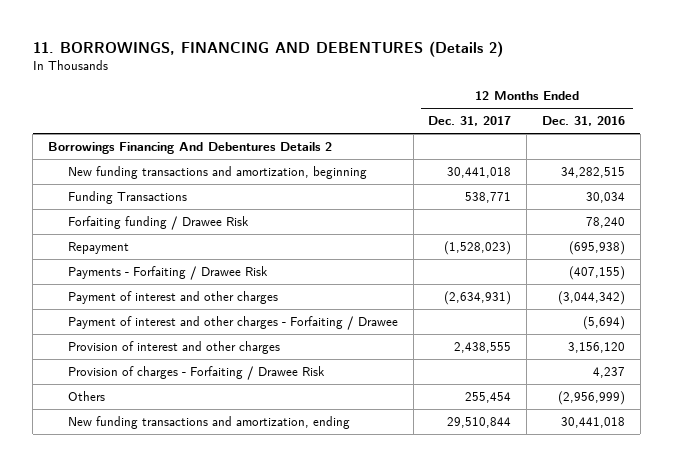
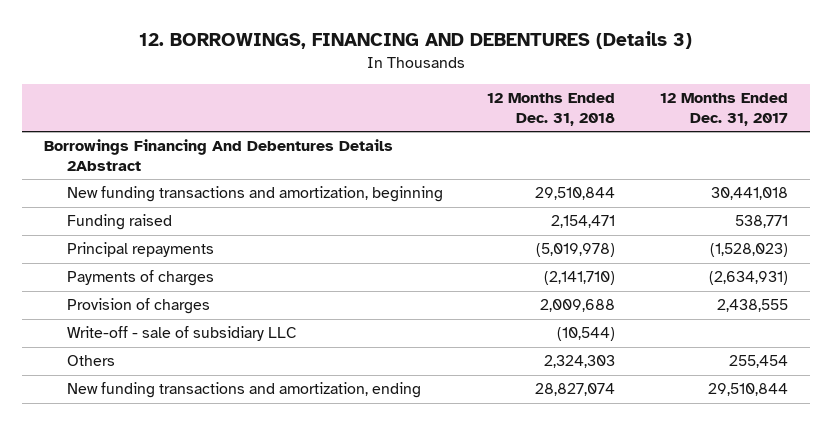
[32,40,503,57] 11. BORROWINGS, FINANCING AND DEBENTURES (Details 2) -> [139,31,693,50] 12. BORROWINGS, FINANCING AND DEBENTURES (Details 3)
[541,116,625,127] Dec. 31, 2016 -> none
none -> [487,93,616,126] 12 Months Ended Dec. 31, 2018
[48,142,333,155] Borrowings Financing And Debentures Details 2 -> [44,139,394,171] Borrowings Financing And Debentures Details 2Abstract
[67,216,249,231] Forfaiting funding / Drawee Risk -> none
[67,266,268,281] Payments - Forfaiting / Drawee Risk -> none
[67,316,398,331] Payment of interest and other charges - Forfaiting / Drawee -> none
[67,366,325,381] Provision of charges - Forfaiting / Drawee Risk -> none
[67,191,187,205] Funding Transactions -> [66,214,172,231] Funding raised
[67,242,129,255] Repayment -> [66,242,214,258] Principal repayments
[67,291,278,305] Payment of interest and other charges -> [66,270,214,287] Payments of charges
[67,341,280,355] Provision of interest and other charges -> [66,298,210,315] Provision of charges
none -> [66,326,297,342] Write-off - sale of subsidiary LLC

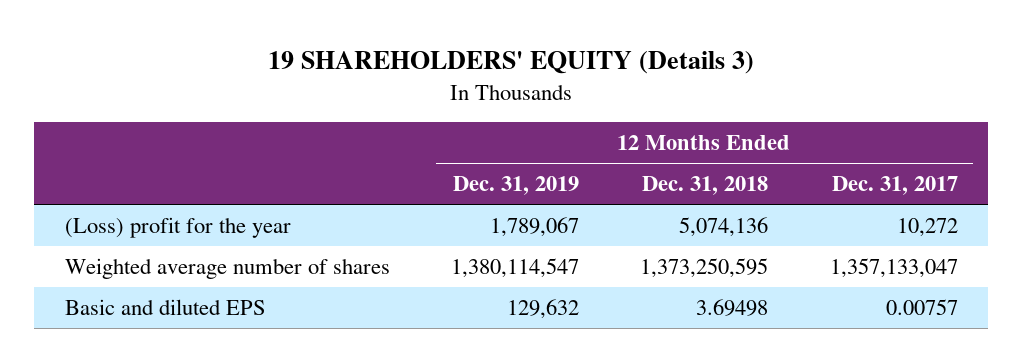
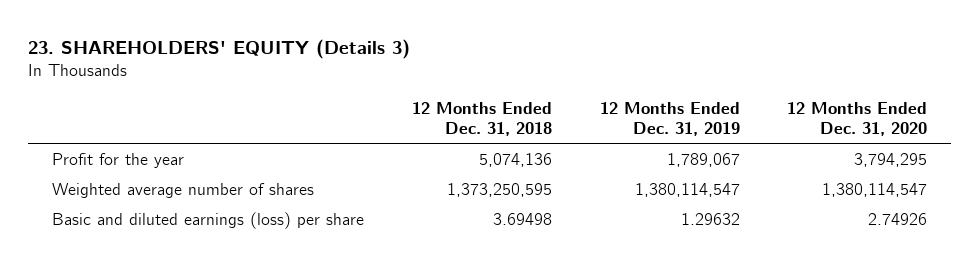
[268,51,755,75] 19 SHAREHOLDERS' EQUITY (Details 3) -> [28,39,411,60] 23. SHAREHOLDERS' EQUITY (Details 3)
[831,176,958,196] Dec. 31, 2017 -> none
none -> [787,101,928,136] 12 Months Ended Dec. 31, 2020
[65,216,292,238] (Loss) profit for the year -> [52,152,185,168] Profit for the year
[65,298,267,315] Basic and diluted EPS -> [52,211,365,229] Basic and diluted earnings (loss) per share
[507,298,580,319] 129,632 -> [680,212,740,225] 1.29632

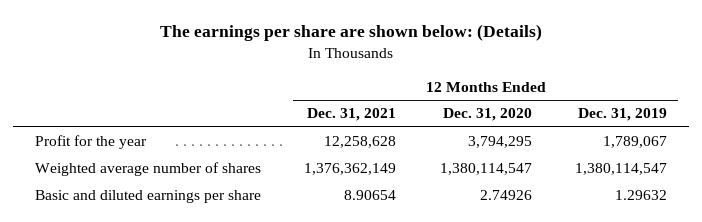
[28,39,411,60] 23. SHAREHOLDERS' EQUITY (Details 3) -> [160,23,543,41] The earnings per share are shown below: (Details)
[411,101,552,136] 12 Months Ended Dec. 31, 2018 -> none
none -> [307,108,397,122] Dec. 31, 2021
[52,211,365,229] Basic and diluted earnings (loss) per share -> [34,190,261,204] Basic and diluted earnings per share

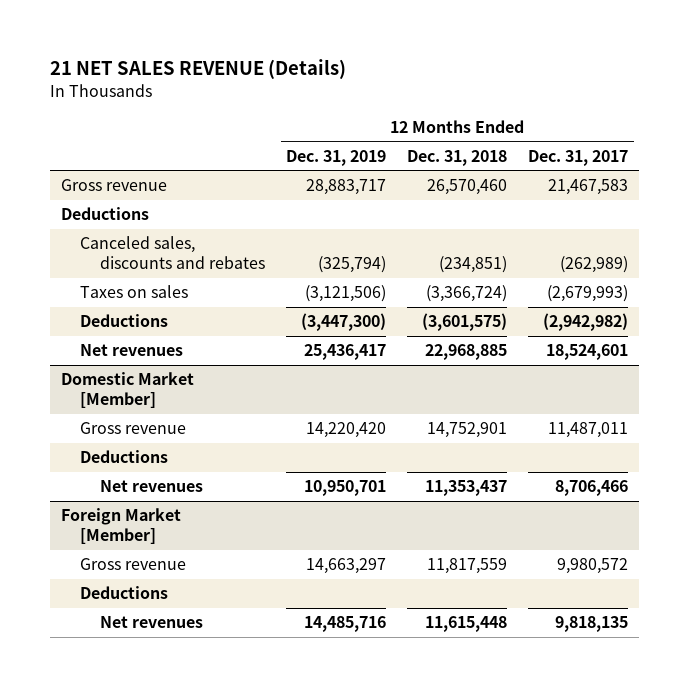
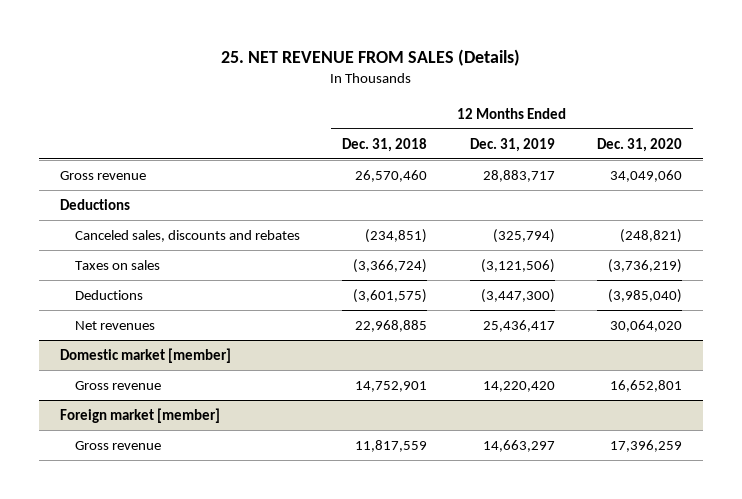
[50,59,347,80] 21 NET SALES REVENUE (Details) -> [221,48,521,66] 25. NET REVENUE FROM SALES (Details)
[528,149,629,166] Dec. 31, 2017 -> none
none -> [597,137,683,152] Dec. 31, 2020
[61,372,195,409] Domestic Market [Member] -> [60,348,232,364] Domestic market [member]
[80,450,169,464] Deductions -> none
[99,480,203,493] Net revenues -> none
[61,508,182,545] Foreign Market [Member] -> [60,408,221,424] Foreign market [member]
[80,586,169,600] Deductions -> none
[99,616,203,629] Net revenues -> none

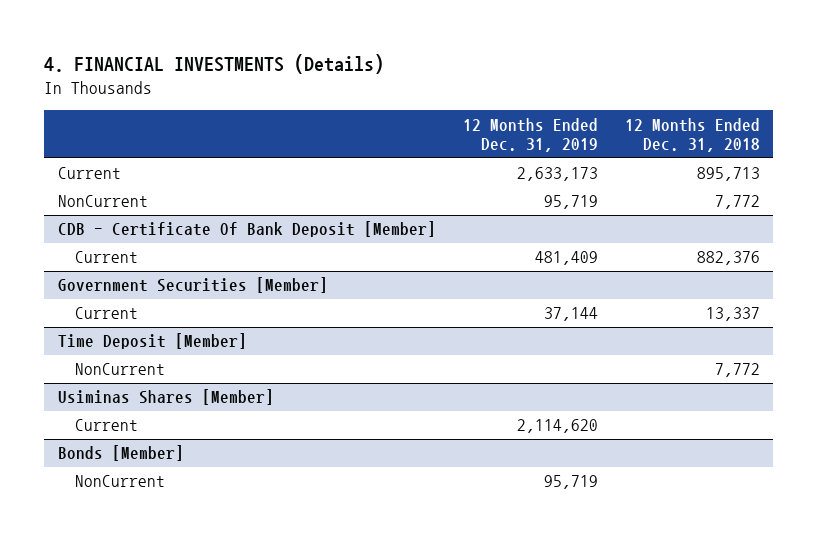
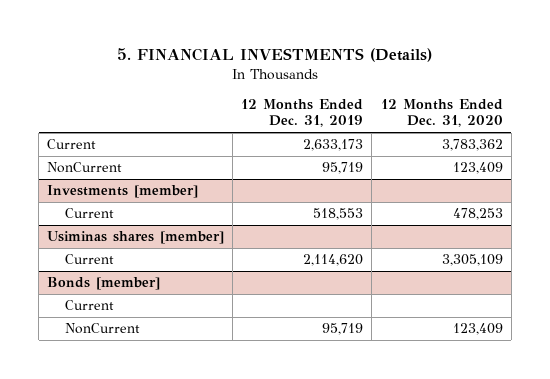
[43,54,384,75] 4. FINANCIAL INVESTMENTS (Details) -> [116,48,432,63] 5. FINANCIAL INVESTMENTS (Details)
[624,117,760,153] 12 Months Ended Dec. 31, 2018 -> none
none -> [380,99,503,128] 12 Months Ended Dec. 31, 2020
[57,221,436,238] CDB - Certificate Of Bank Deposit [Member] -> none
[57,277,328,294] Government Securities [Member] -> none
[74,307,138,320] Current -> none
[57,333,247,350] Time Deposit [Member] -> none
[74,363,165,376] NonCurrent -> none
none -> [47,185,199,199] Investments [member]
[534,251,598,266] 481,409 -> [313,208,364,221] 518,553
[57,389,274,406] Usiminas Shares [Member] -> [47,231,225,245] Usiminas shares [member]
[57,445,184,462] Bonds [Member] -> [47,277,161,291] Bonds [member]
none -> [64,300,114,311] Current

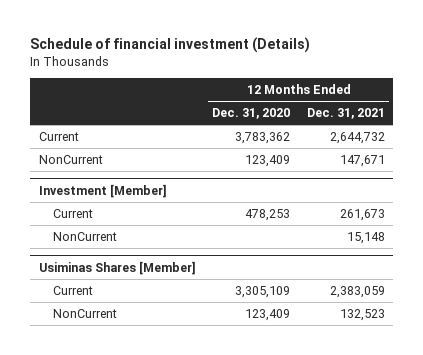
[116,48,432,63] 5. FINANCIAL INVESTMENTS (Details) -> [30,37,311,54] Schedule of financial investment (Details)
[241,99,364,128] 12 Months Ended Dec. 31, 2019 -> none
none -> [306,108,385,120] Dec. 31, 2021
[47,185,199,199] Investments [member] -> [38,183,167,198] Investment [Member]
none -> [52,231,117,241] NonCurrent
[47,231,225,245] Usiminas shares [member] -> [38,260,196,275] Usiminas Shares [Member]
[47,277,161,291] Bonds [member] -> none
[64,300,114,311] Current -> none

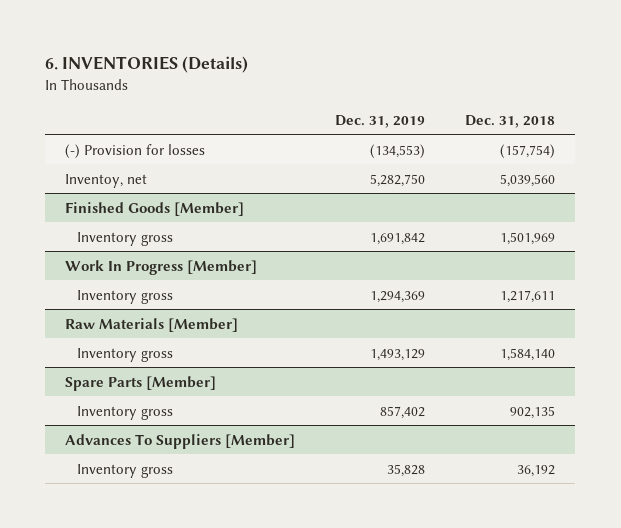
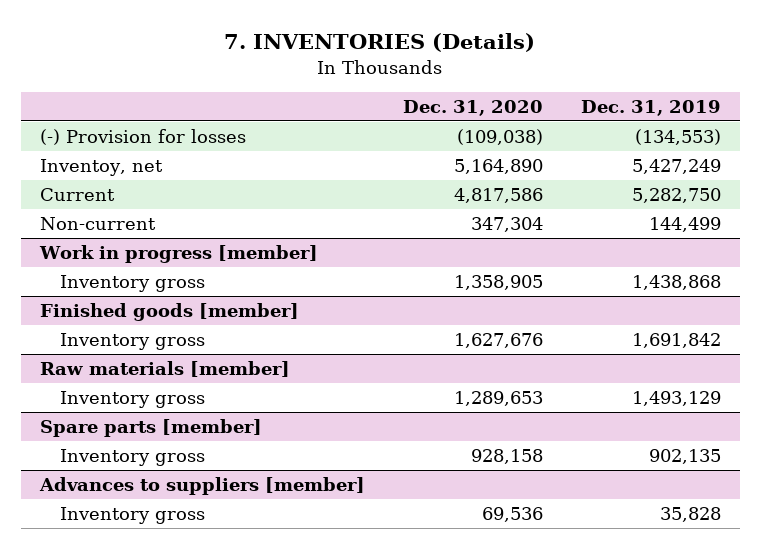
[45,56,249,74] 6. INVENTORIES (Details) -> [224,33,536,53] 7. INVENTORIES (Details)
[465,114,556,128] Dec. 31, 2018 -> none
none -> [402,99,543,116] Dec. 31, 2020
[370,173,426,187] 5,282,750 -> [631,159,721,175] 5,427,249
none -> [39,188,115,202] Current
none -> [39,217,156,231] Non-current
none -> [38,245,318,264] Work in progress [member]
none -> [60,275,206,293] Inventory gross
[65,201,245,216] Finished Goods [Member] -> [39,303,299,322] Finished goods [member]
[65,259,258,275] Work In Progress [Member] -> none
[76,289,173,304] Inventory gross -> none
[65,317,239,332] Raw Materials [Member] -> [39,361,290,378] Raw materials [member]
[65,375,217,391] Spare Parts [Member] -> [39,419,262,438] Spare parts [member]
[380,405,426,419] 857,402 -> [648,449,721,465] 902,135
[65,433,296,449] Advances To Suppliers [Member] -> [38,477,365,496] Advances to suppliers [member]

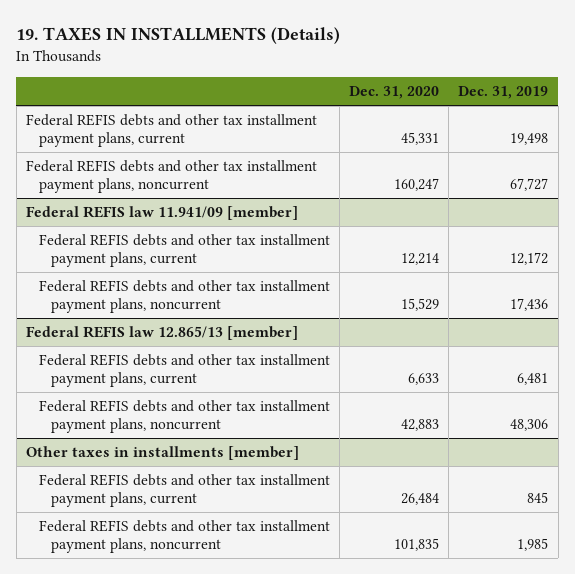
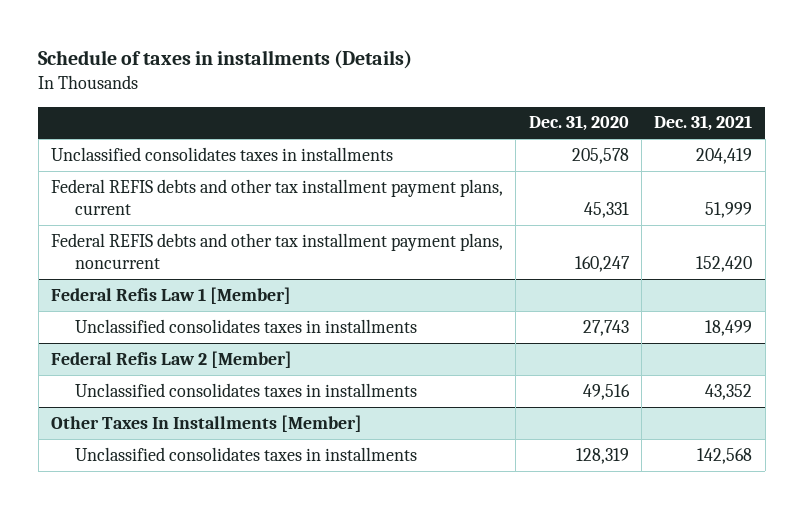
[16,27,341,45] 19. TAXES IN INSTALLMENTS (Details) -> [38,50,413,70] Schedule of taxes in installments (Details)
[458,86,549,100] Dec. 31, 2019 -> none
none -> [654,115,753,132] Dec. 31, 2021
none -> [51,146,394,161] Unclassified consolidates taxes in installments
[38,234,330,268] Federal REFIS debts and other tax installment payment plans, current -> none
[38,280,330,314] Federal REFIS debts and other tax installment payment plans, noncurrent -> none
[38,354,330,388] Federal REFIS debts and other tax installment payment plans, current -> none
[38,400,330,434] Federal REFIS debts and other tax installment payment plans, noncurrent -> none
[38,474,330,508] Federal REFIS debts and other tax installment payment plans, current -> none
[38,520,330,554] Federal REFIS debts and other tax installment payment plans, noncurrent -> none
[26,206,299,221] Federal REFIS law 11.941/09 [member] -> [51,286,292,304] Federal Refis Law 1 [Member]
none -> [75,318,418,333] Unclassified consolidates taxes in installments
[26,326,299,341] Federal REFIS law 12.865/13 [member] -> [51,350,293,368] Federal Refis Law 2 [Member]
none -> [75,382,418,397] Unclassified consolidates taxes in installments
[26,446,300,461] Other taxes in installments [member] -> [51,414,363,432] Other Taxes In Installments [Member]
none -> [75,446,418,461] Unclassified consolidates taxes in installments

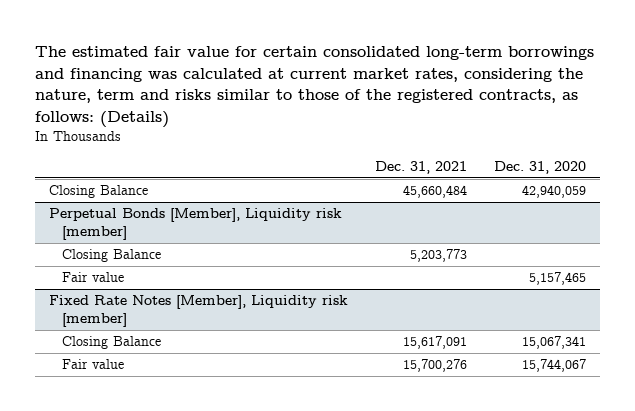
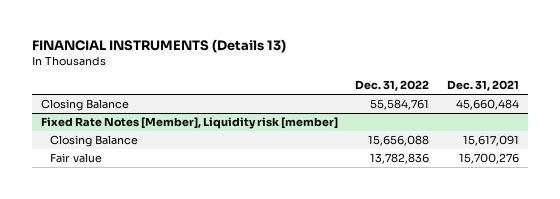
[35,46,595,129] The estimated fair value for certain consolidated long-term borrowings and financing was calculated at current market rates, considering the nature, term and risks similar to those of the registered contracts, as follows: (Details) -> [32,38,287,53] FINANCIAL INSTRUMENTS (Details 13)
[494,161,587,175] Dec. 31, 2020 -> none
none -> [355,80,430,92] Dec. 31, 2022
[48,208,342,241] Perpetual Bonds [Member], Liquidity risk [member] -> none
[61,249,161,263] Closing Balance -> none
[61,272,124,283] Fair value -> none

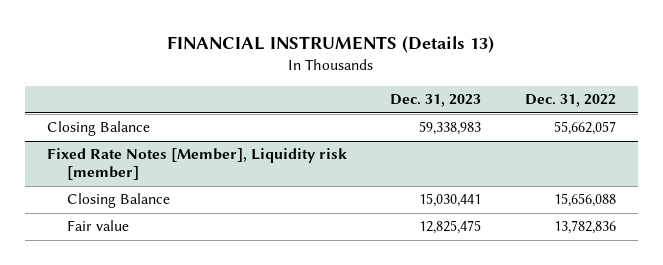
[446,80,519,92] Dec. 31, 2021 -> none
none -> [390,94,482,108] Dec. 31, 2023
[370,99,430,111] 55,584,761 -> [554,121,617,136] 55,662,057

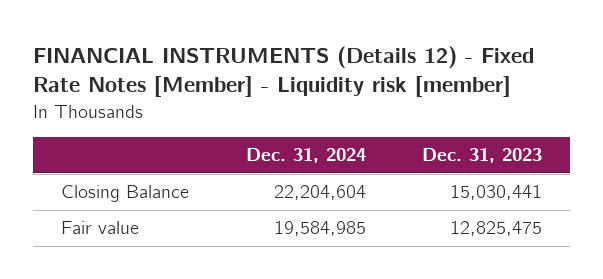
[167,36,495,54] FINANCIAL INSTRUMENTS (Details 13) -> [33,45,535,98] FINANCIAL INSTRUMENTS (Details 12) - Fixed Rate Notes [Member] - Liquidity risk [member]
[525,94,617,108] Dec. 31, 2022 -> none
none -> [245,148,366,164] Dec. 31, 2024
[46,121,150,137] Closing Balance -> none
[46,148,347,181] Fixed Rate Notes [Member], Liquidity risk [member] -> none

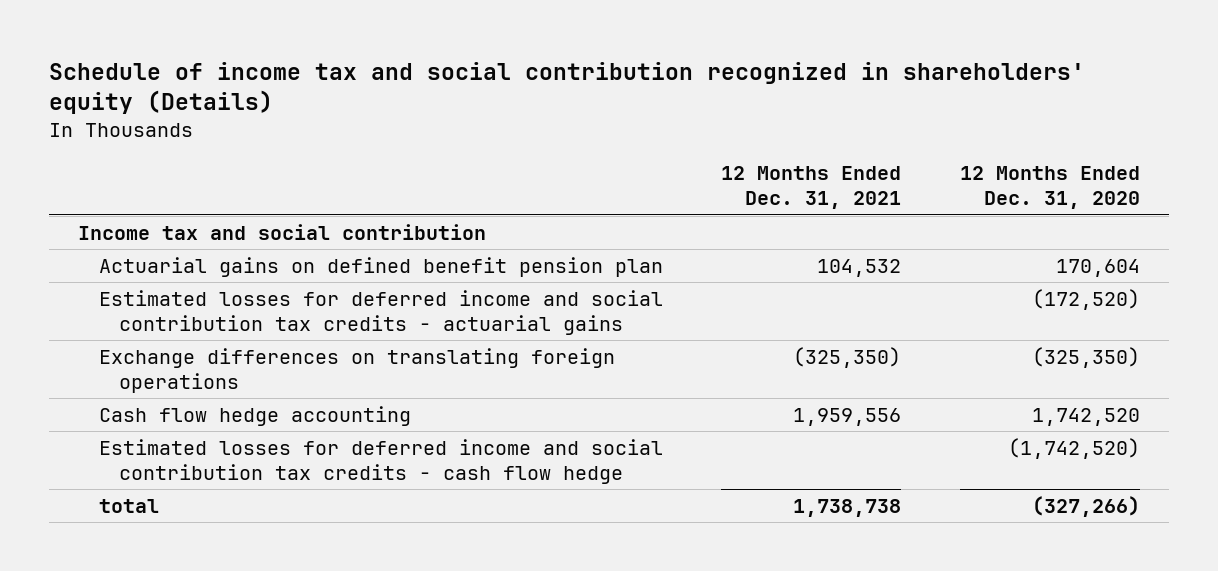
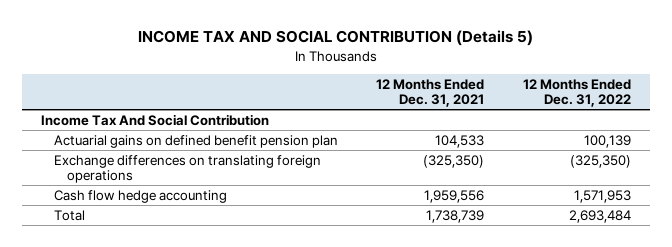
[48,61,1085,115] Schedule of income tax and social contribution recognized in shareholders' equity (Details) -> [137,30,533,47] INCOME TAX AND SOCIAL CONTRIBUTION (Details 5)
[960,166,1141,210] 12 Months Ended Dec. 31, 2020 -> none
none -> [522,78,631,108] 12 Months Ended Dec. 31, 2022
[98,289,663,335] Estimated losses for deferred income and social contribution tax credits - actuarial gains -> none
[78,223,487,240] Income tax and social contribution -> [40,113,269,126] Income Tax And Social Contribution
[817,258,902,277] 104,532 -> [435,134,485,148] 104,533
[98,438,663,484] Estimated losses for deferred income and social contribution tax credits - cash flow hedge -> none
[98,498,159,513] total -> [53,209,85,221] Total
[793,498,902,517] 1,738,738 -> [426,209,485,223] 1,738,739

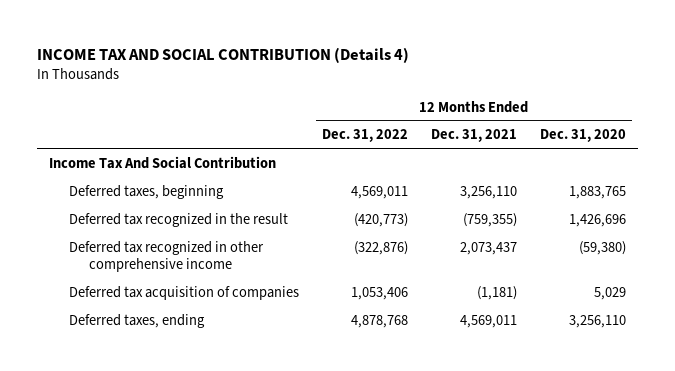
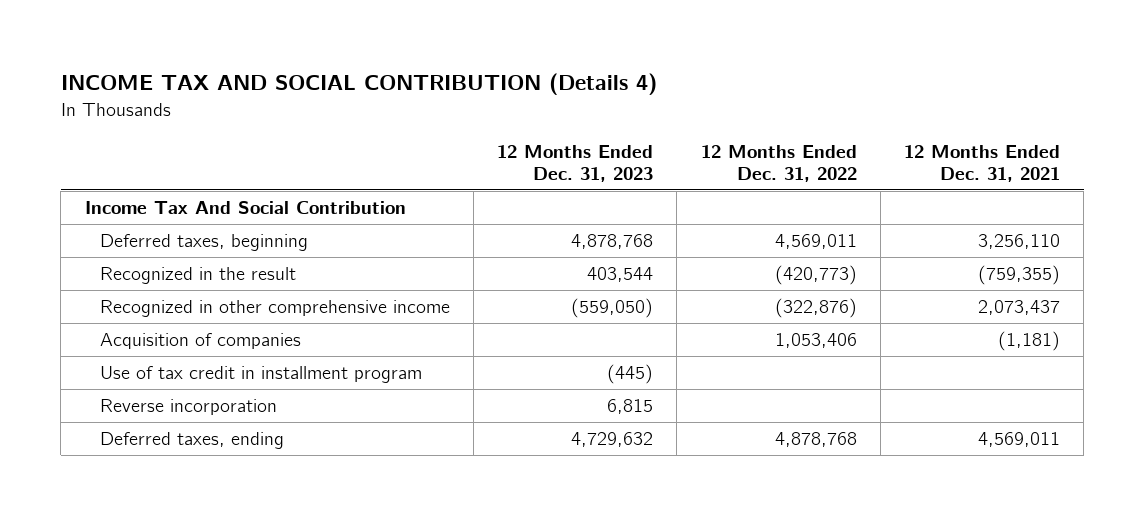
[540,129,627,143] Dec. 31, 2020 -> none
none -> [497,144,654,182] 12 Months Ended Dec. 31, 2023
[68,212,288,227] Deferred tax recognized in the result -> [99,267,296,285] Recognized in the result
[68,240,264,272] Deferred tax recognized in other comprehensive income -> [99,300,450,318] Recognized in other comprehensive income
[68,285,299,300] Deferred tax acquisition of companies -> [99,333,301,350] Acquisition of companies
none -> [99,366,422,384] Use of tax credit in installment program
none -> [99,399,277,416] Reverse incorporation

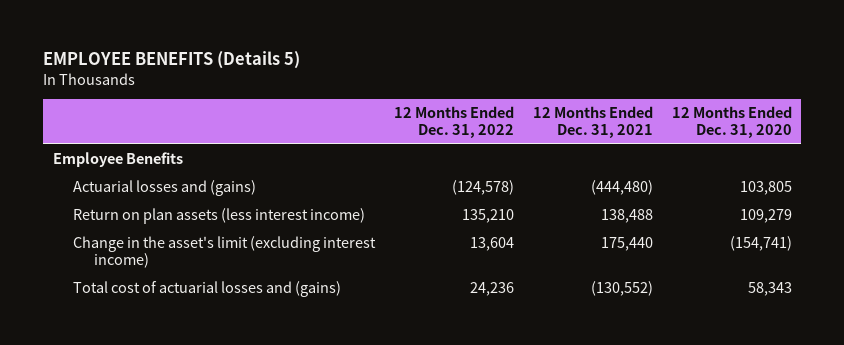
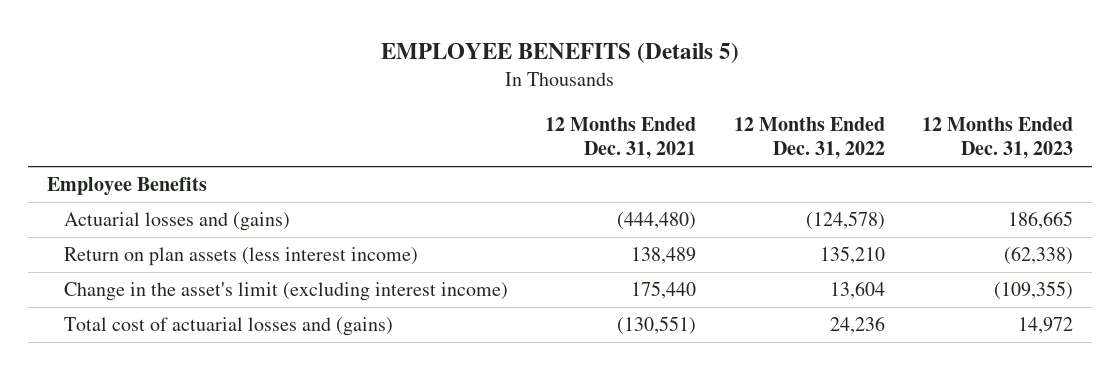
[671,106,792,139] 12 Months Ended Dec. 31, 2020 -> none
none -> [921,116,1073,160] 12 Months Ended Dec. 31, 2023
[600,209,653,224] 138,488 -> [631,247,697,265] 138,489
[590,281,653,297] (130,552) -> [617,316,697,336] (130,551)

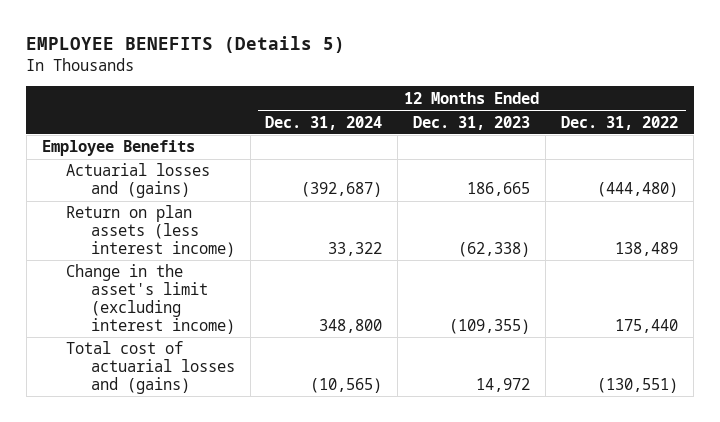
[545,116,697,160] 12 Months Ended Dec. 31, 2021 -> none
none -> [265,115,383,130] Dec. 31, 2024
[805,211,885,231] (124,578) -> [597,182,679,198] (444,480)
[819,246,885,265] 135,210 -> [615,242,679,257] 138,489
[829,281,885,300] 13,604 -> [615,318,679,333] 175,440
[829,316,885,335] 24,236 -> [597,378,679,394] (130,551)

